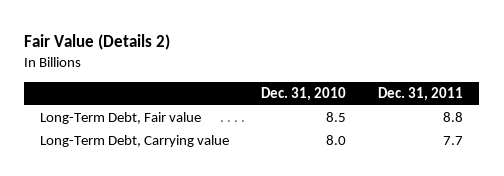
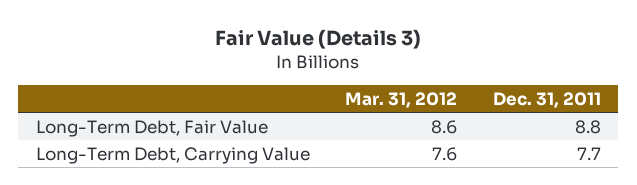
[24,34,171,51] Fair Value (Details 2) -> [215,28,422,49] Fair Value (Details 3)
[261,87,347,102] Dec. 31, 2010 -> none
none -> [345,91,458,108] Mar. 31, 2012
[40,112,202,125] Long-Term Debt, Fair value -> [35,119,268,137] Long-Term Debt, Fair Value
[40,135,230,148] Long-Term Debt, Carrying value -> [35,146,310,164] Long-Term Debt, Carrying Value

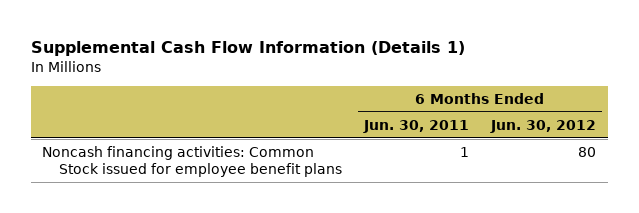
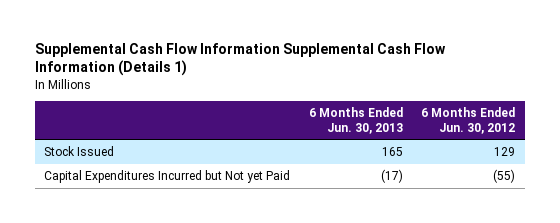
[30,40,465,56] Supplemental Cash Flow Information (Details 1) -> [34,42,446,77] Supplemental Cash Flow Information Supplemental Cash Flow Information (Details 1)
[363,119,470,133] Jun. 30, 2011 -> none
none -> [308,106,403,134] 6 Months Ended Jun. 30, 2013
[42,146,342,178] Noncash financing activities: Common Stock issued for employee benefit plans -> [44,146,115,157] Stock Issued
[578,147,597,158] 80 -> [494,147,516,157] 129
none -> [44,170,291,184] Capital Expenditures Incurred but Not yet Paid

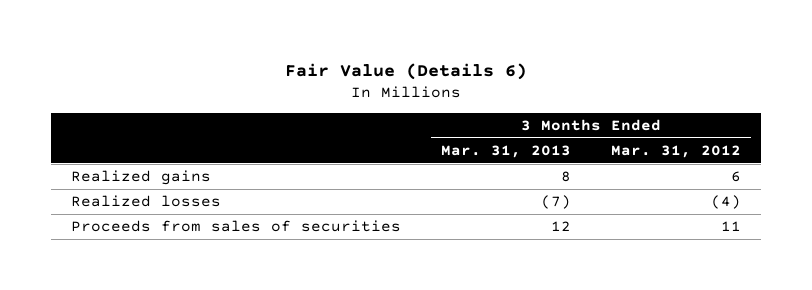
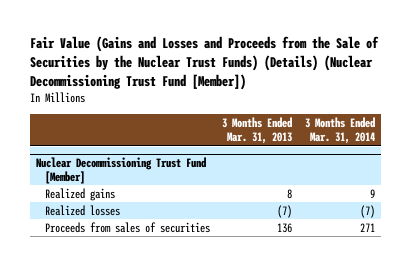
[285,62,528,80] Fair Value (Details 6) -> [29,36,379,90] Fair Value (Gains and Losses and Proceeds from the Sale of Securities by the Nuclear Trust Funds) (Details) (Nuclear Decommissioning Trust Fund [Member])
[611,144,742,158] Mar. 31, 2012 -> none
none -> [305,117,376,145] 3 Months Ended Mar. 31, 2014
none -> [36,156,207,184] Nuclear Decommissioning Trust Fund [Member]
[551,221,572,232] 12 -> [277,222,293,233] 136

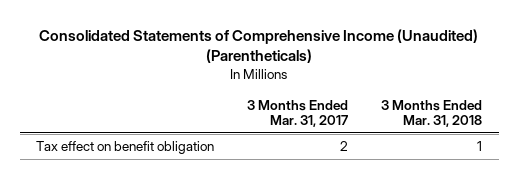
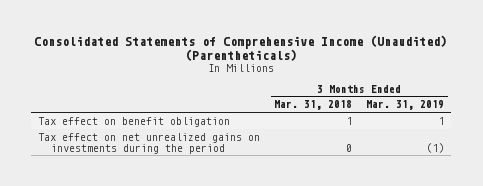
[247,99,349,128] 3 Months Ended Mar. 31, 2017 -> none
none -> [366,100,445,111] Mar. 31, 2019
none -> [38,132,261,154] Tax effect on net unrealized gains on investments during the period

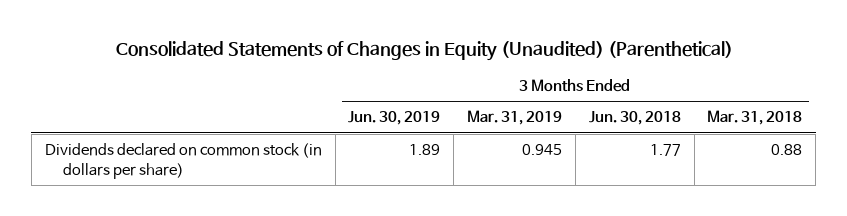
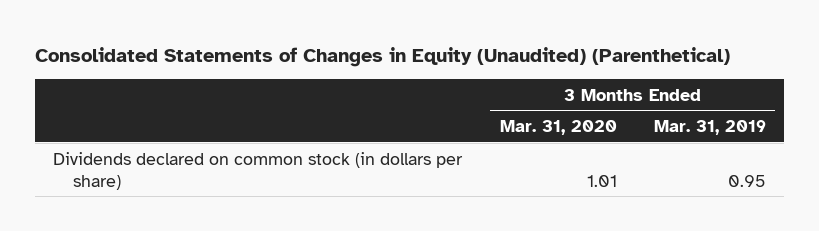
[348,111,441,126] Jun. 30, 2019 -> none
[588,111,681,126] Jun. 30, 2018 -> none
[707,110,803,126] Mar. 31, 2018 -> none
none -> [499,119,617,135] Mar. 31, 2020
[522,144,563,156] 0.945 -> [727,174,766,187] 0.95

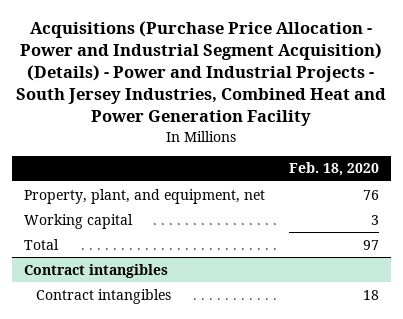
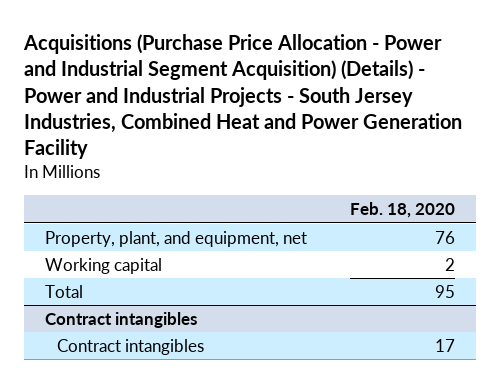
[371,214,380,225] 3 -> [444,257,455,271] 2
[363,239,380,250] 97 -> [434,284,455,298] 95
[363,289,380,300] 18 -> [434,338,455,352] 17

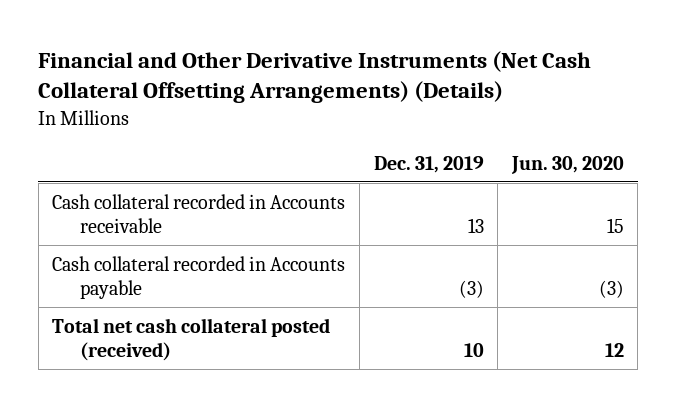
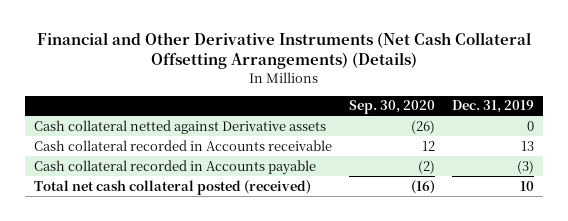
[510,155,624,174] Jun. 30, 2020 -> none
none -> [348,100,435,115] Sep. 30, 2020
none -> [33,119,326,134] Cash collateral netted against Derivative assets

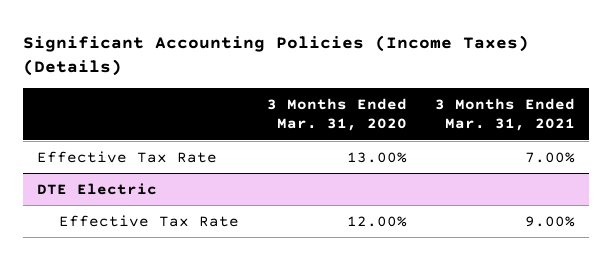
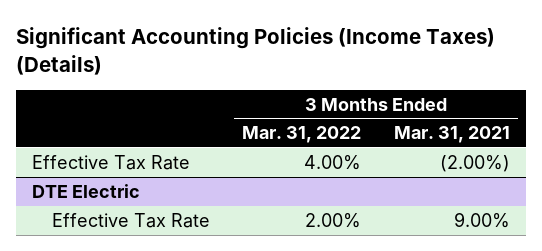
[267,97,408,132] 3 Months Ended Mar. 31, 2020 -> none
none -> [242,126,362,144] Mar. 31, 2022
[525,151,576,163] 7.00% -> [439,154,510,172] (2.00%)

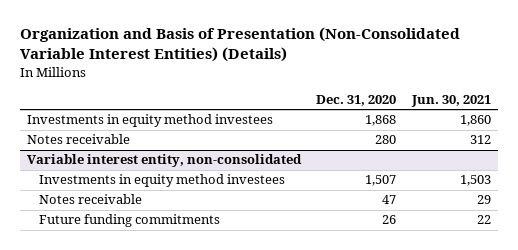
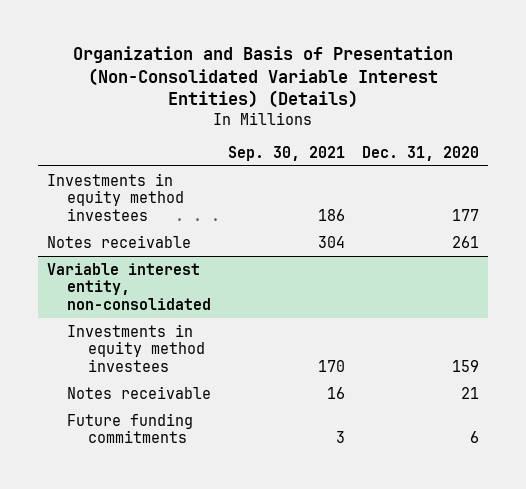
[410,95,491,108] Jun. 30, 2021 -> none
none -> [228,145,346,161] Sep. 30, 2021
[365,115,397,127] 1,868 -> [452,208,480,221] 177
[375,135,397,145] 280 -> [452,235,480,248] 261
[365,175,397,187] 1,507 -> [452,359,480,372] 159
[382,195,397,205] 47 -> [461,386,480,399] 21
[382,215,397,225] 26 -> [470,431,480,444] 6

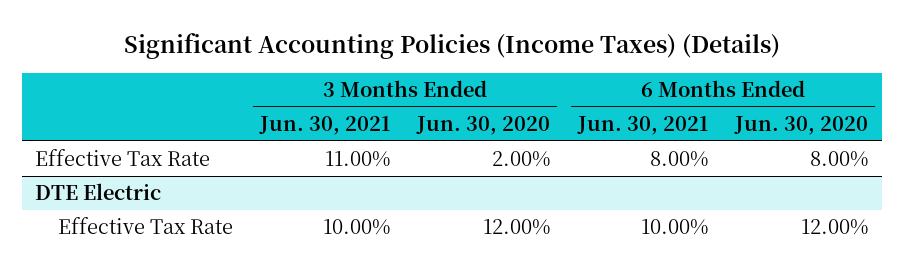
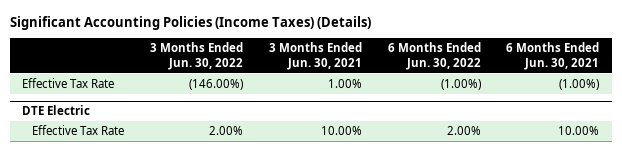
[416,116,551,136] Jun. 30, 2020 -> none
[733,116,868,136] Jun. 30, 2020 -> none
none -> [150,42,244,71] 3 Months Ended Jun. 30, 2022
none -> [387,42,481,71] 6 Months Ended Jun. 30, 2022
[325,151,391,168] 11.00% -> [327,78,362,88] 1.00%
[649,151,708,168] 8.00% -> [559,78,600,90] (1.00%)

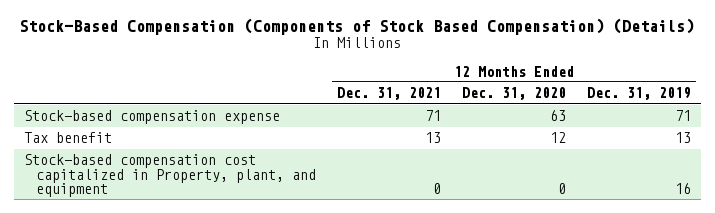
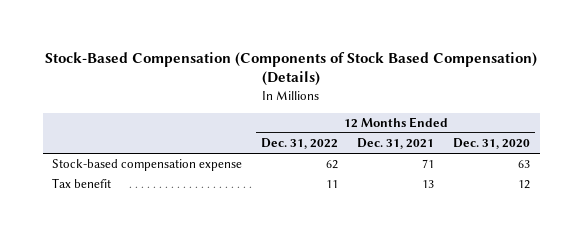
[586,87,691,101] Dec. 31, 2019 -> none
none -> [261,138,339,150] Dec. 31, 2022
[24,154,316,197] Stock-based compensation cost capitalized in Property, plant, and equipment -> none

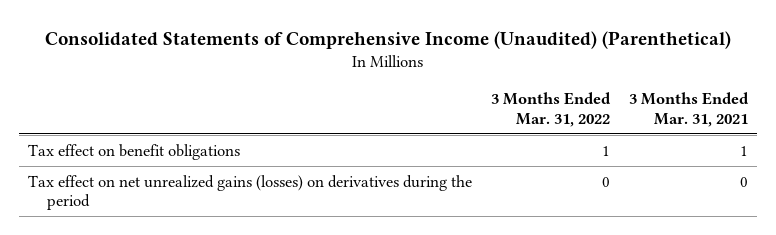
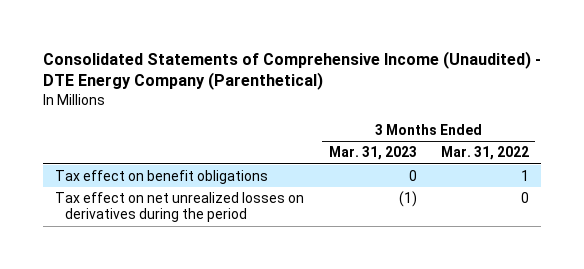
[44,30,731,49] Consolidated Statements of Comprehensive Income (Unaudited) (Parenthetical) -> [42,50,541,91] Consolidated Statements of Comprehensive Income (Unaudited) - DTE Energy Company (Parenthetical)
[628,92,749,127] 3 Months Ended Mar. 31, 2021 -> none
none -> [328,146,417,161] Mar. 31, 2023
[28,174,473,211] Tax effect on net unrealized gains (losses) on derivatives during the period -> [55,192,305,223] Tax effect on net unrealized losses on derivatives during the period

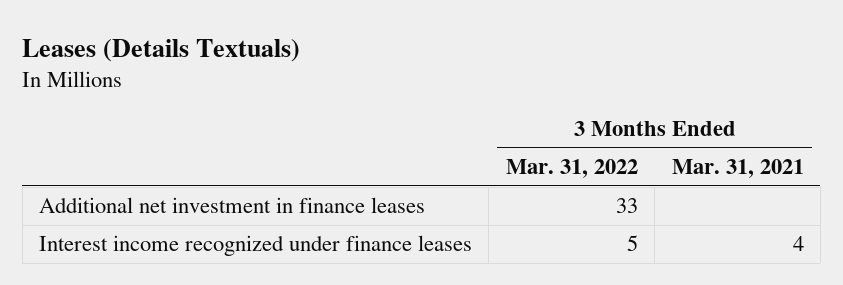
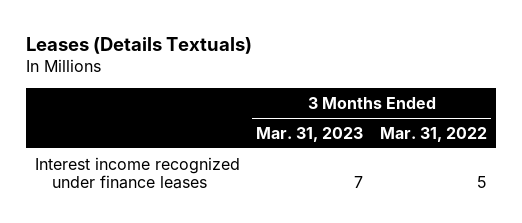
[671,159,804,179] Mar. 31, 2021 -> none
none -> [256,126,364,142] Mar. 31, 2023
[39,197,426,214] Additional net investment in finance leases -> none

